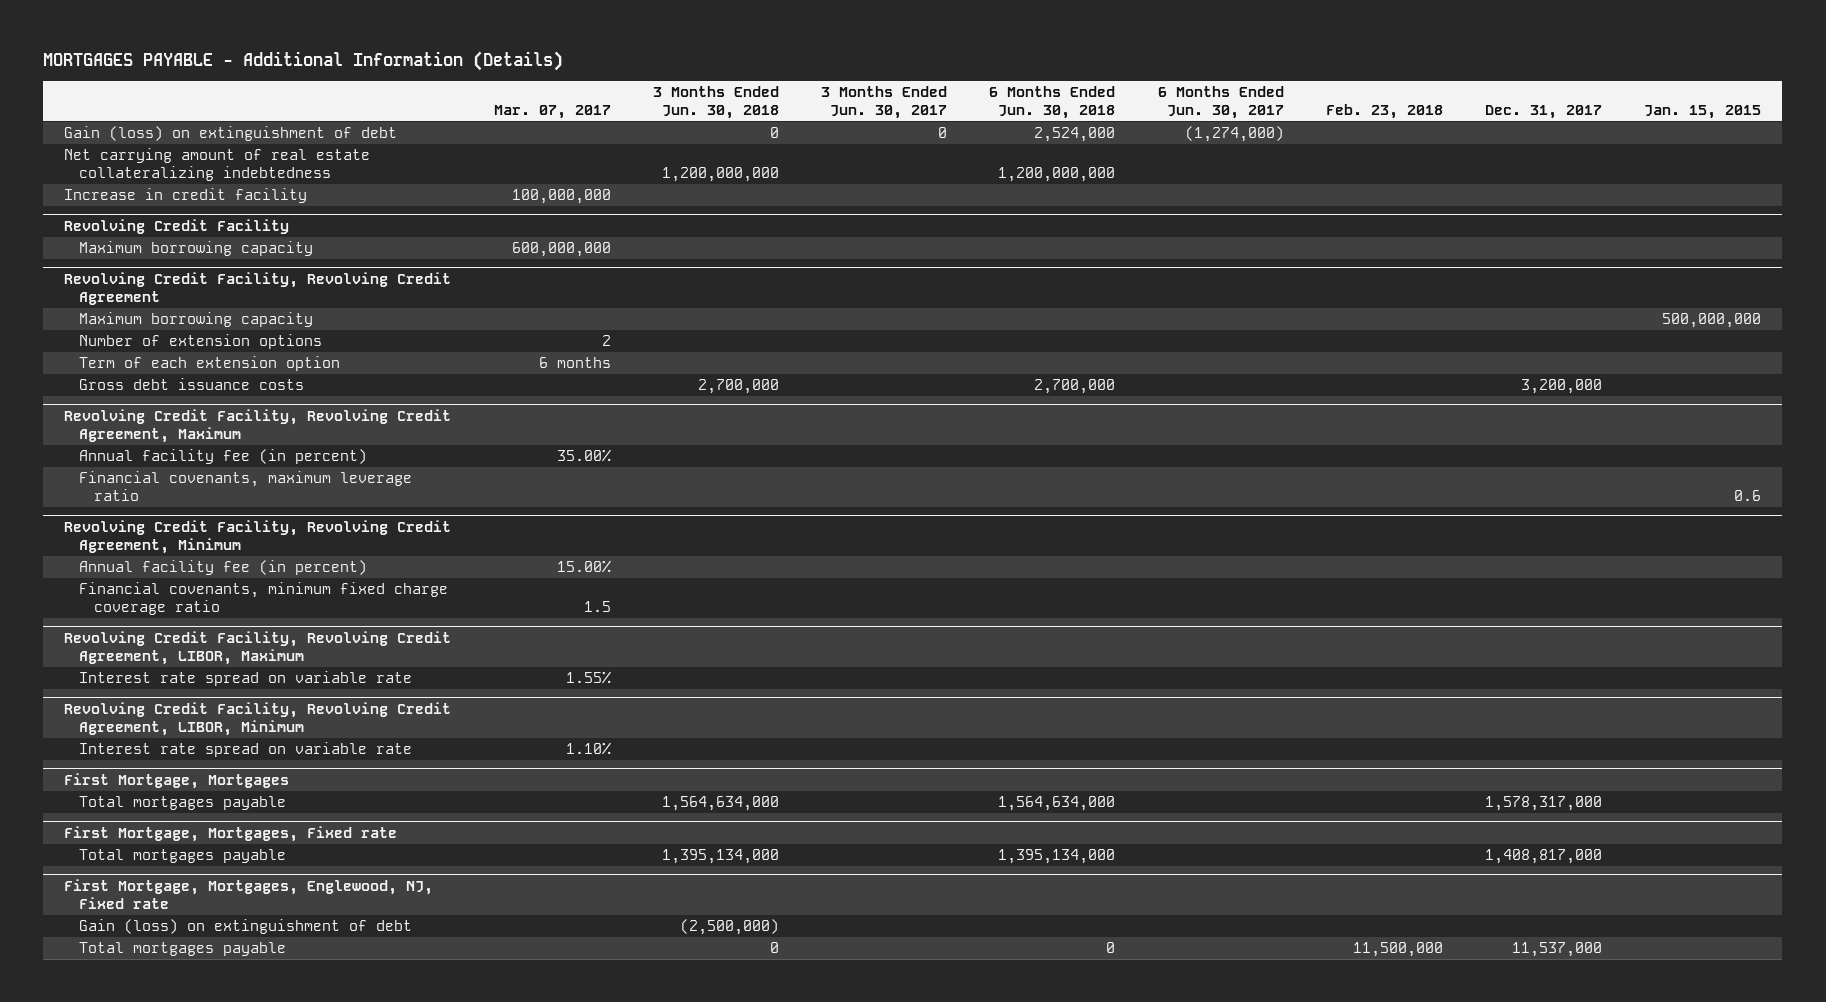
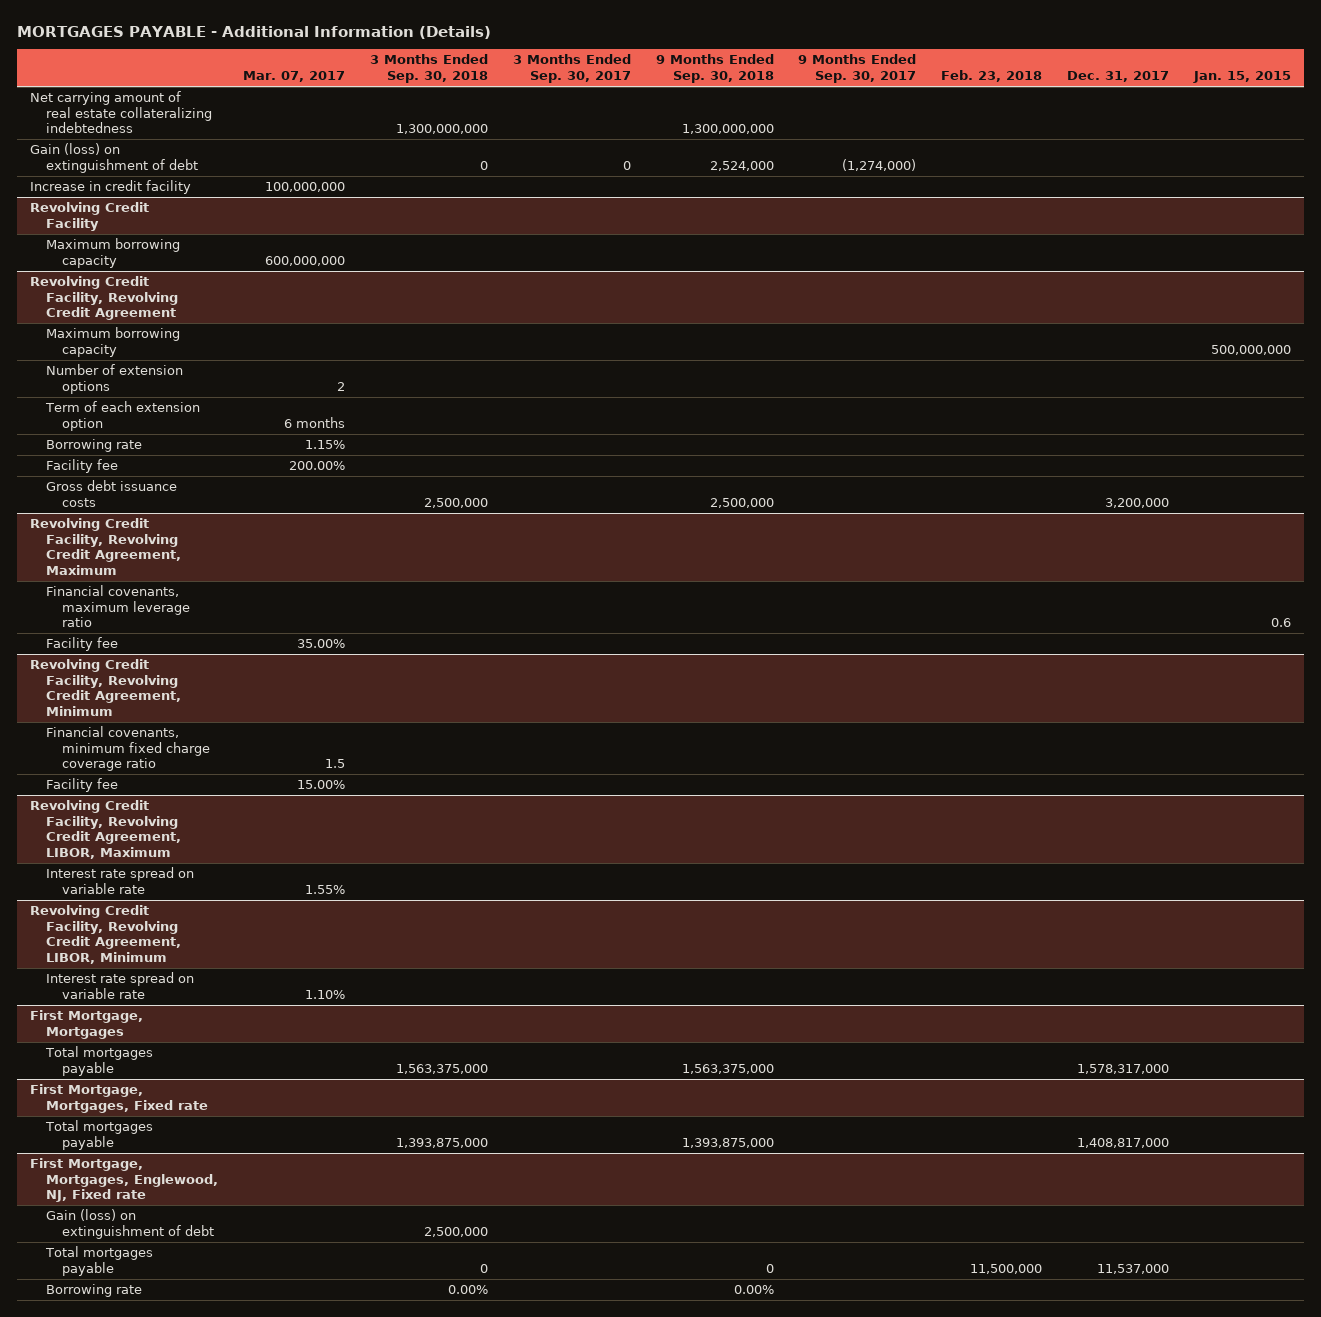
[652,86,779,119] 3 Months Ended Jun. 30, 2018 -> none
[821,86,948,119] 3 Months Ended Jun. 30, 2017 -> none
[989,86,1116,119] 6 Months Ended Jun. 30, 2018 -> none
[1157,86,1284,119] 6 Months Ended Jun. 30, 2017 -> none
none -> [369,54,488,83] 3 Months Ended Sep. 30, 2018
none -> [512,54,631,83] 3 Months Ended Sep. 30, 2017
none -> [655,54,774,83] 9 Months Ended Sep. 30, 2018
none -> [798,54,917,83] 9 Months Ended Sep. 30, 2017
[64,126,398,142] Gain (loss) on extinguishment of debt -> [29,143,198,173] Gain (loss) on extinguishment of debt
none -> [45,439,142,453] Borrowing rate
none -> [45,459,118,474] Facility fee
[79,449,368,465] Annual facility fee (in percent) -> none
none -> [45,637,118,652] Facility fee
[79,560,368,576] Annual facility fee (in percent) -> none
none -> [45,778,118,793] Facility fee
none -> [45,1284,142,1298] Borrowing rate

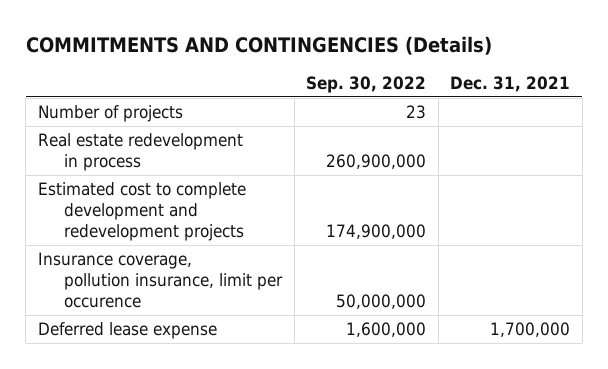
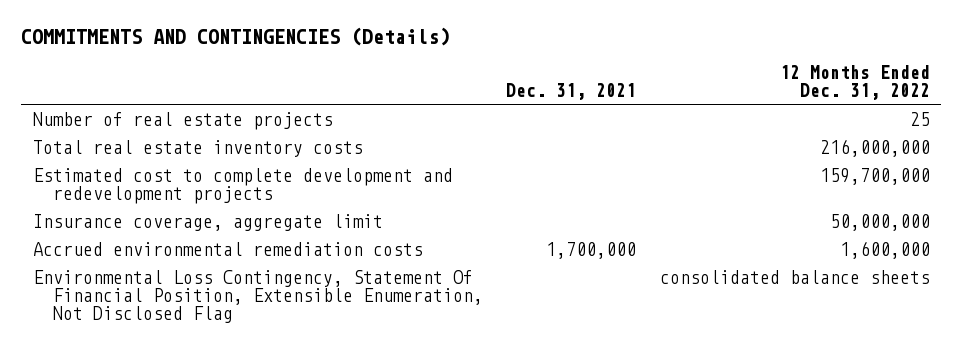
[306,76,427,94] Sep. 30, 2022 -> none
none -> [779,64,930,100] 12 Months Ended Dec. 31, 2022
[37,133,243,172] Real estate redevelopment in process -> none
[37,105,183,123] Number of projects -> [33,111,334,130] Number of real estate projects
none -> [33,139,364,157] Total real estate inventory costs
[37,252,284,309] Insurance coverage, pollution insurance, limit per occurence -> [33,213,384,231] Insurance coverage, aggregate limit
[37,322,217,340] Deferred lease expense -> [33,241,424,256] Accrued environmental remediation costs
none -> [33,269,484,323] Environmental Loss Contingency, Statement Of Financial Position, Extensible Enumeration, Not Disclosed Flag

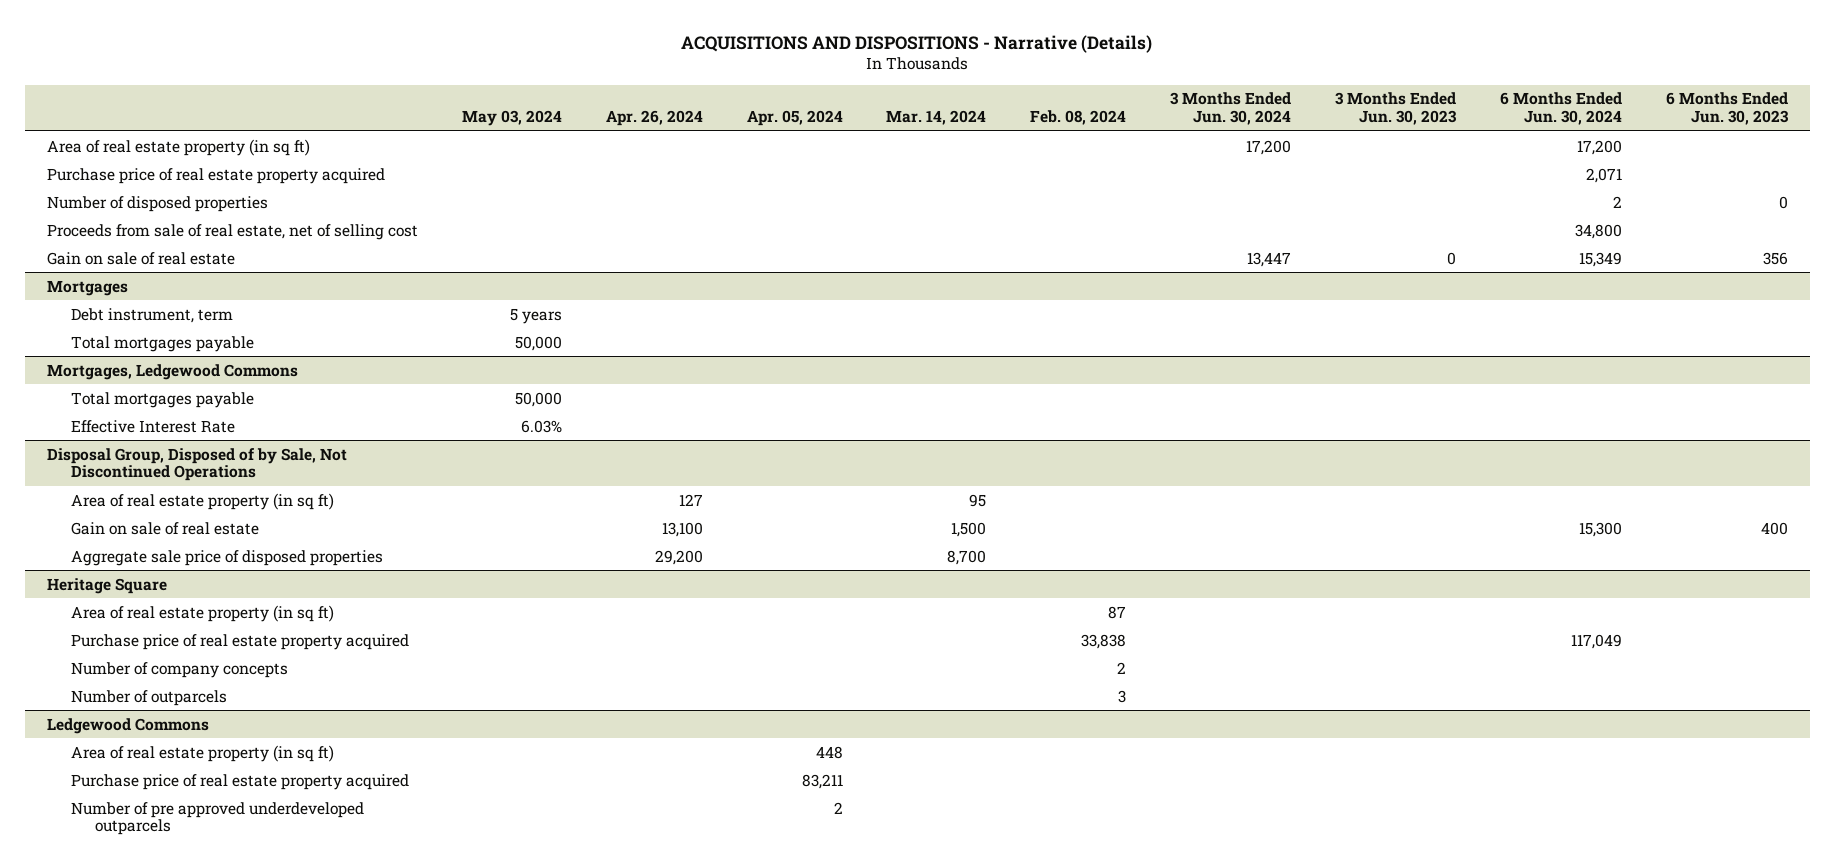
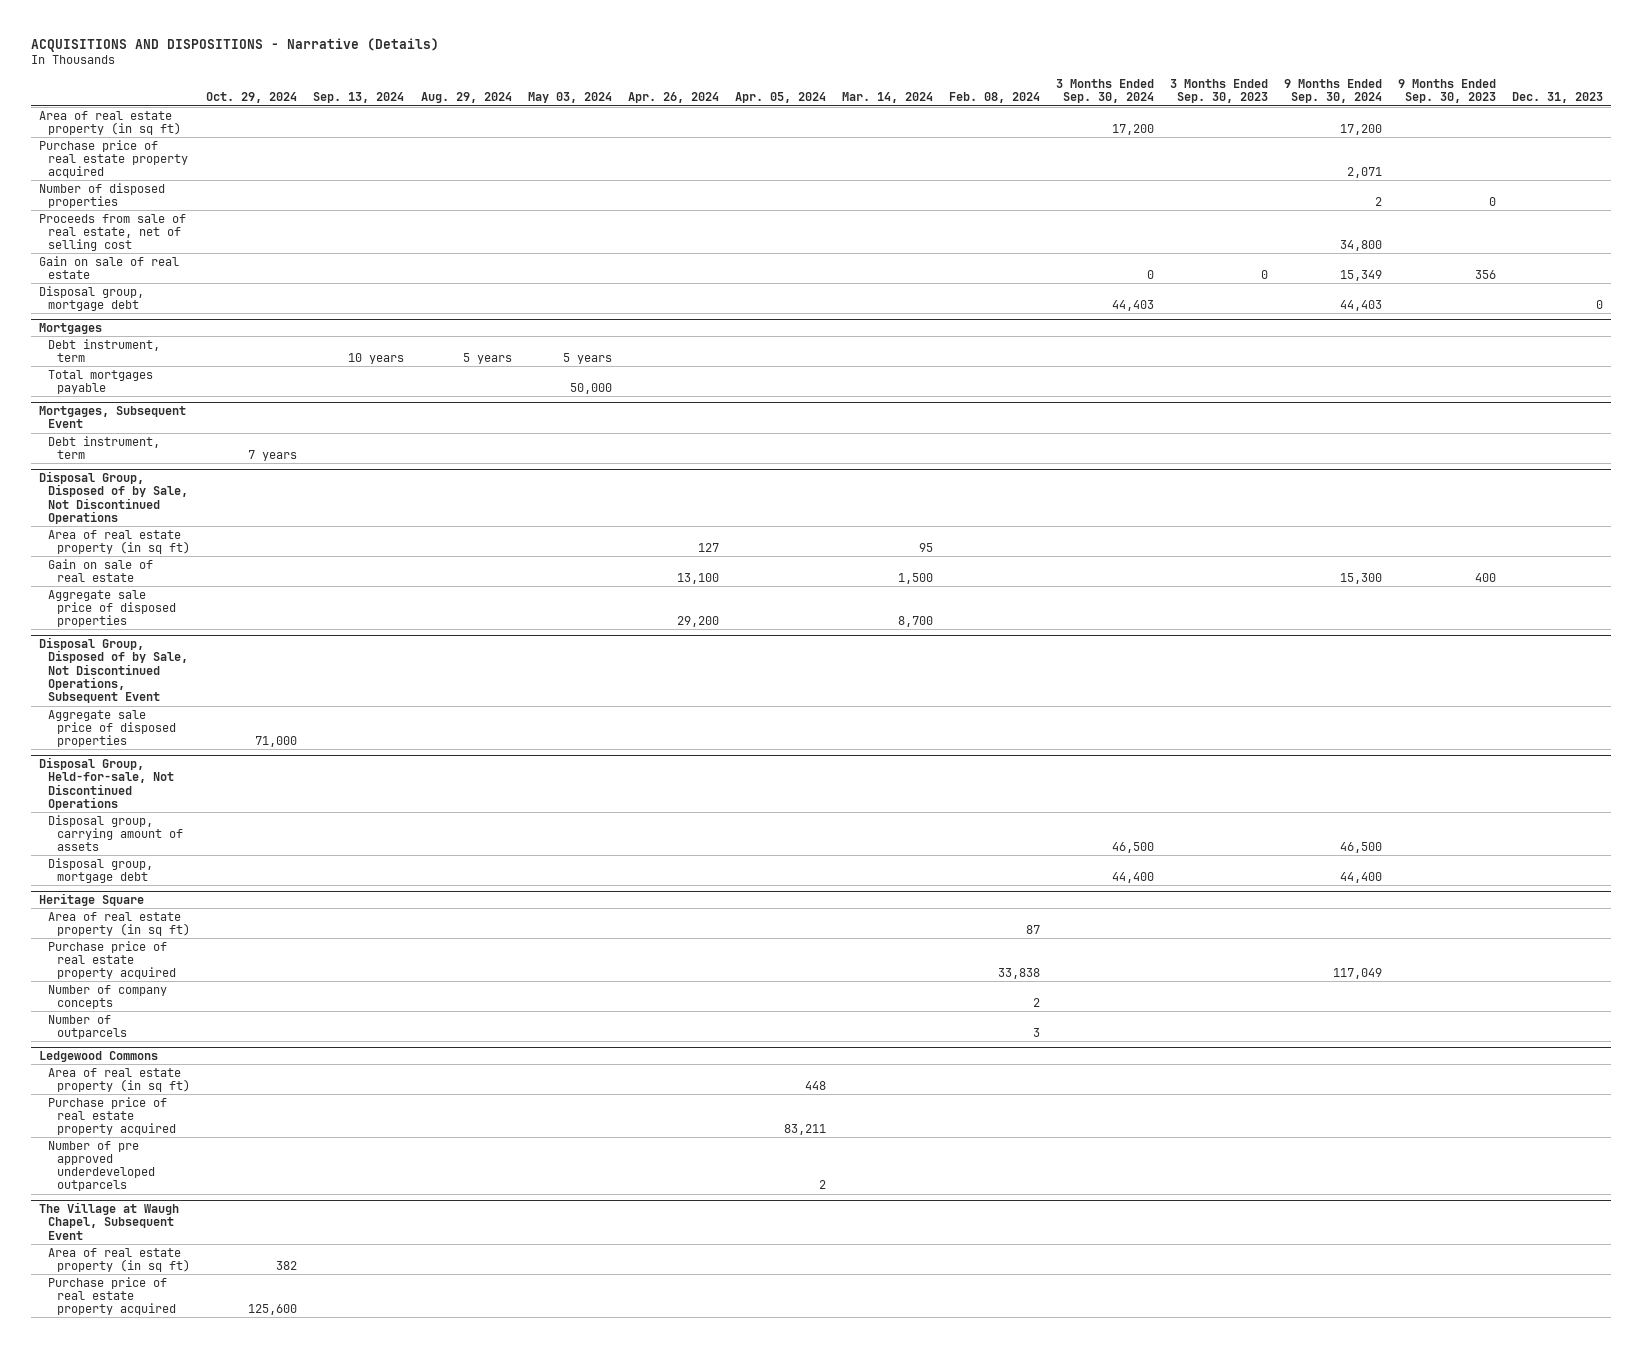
[1170,92,1292,126] 3 Months Ended Jun. 30, 2024 -> none
[1334,92,1457,126] 3 Months Ended Jun. 30, 2023 -> none
[1499,92,1622,126] 6 Months Ended Jun. 30, 2024 -> none
[1665,92,1789,126] 6 Months Ended Jun. 30, 2023 -> none
none -> [206,92,298,104] Oct. 29, 2024
none -> [313,92,405,104] Sep. 13, 2024
none -> [420,92,512,104] Aug. 29, 2024
none -> [1055,78,1154,104] 3 Months Ended Sep. 30, 2024
none -> [1169,78,1268,104] 3 Months Ended Sep. 30, 2023
none -> [1283,78,1382,104] 9 Months Ended Sep. 30, 2024
none -> [1398,78,1497,104] 9 Months Ended Sep. 30, 2023
none -> [1512,92,1604,104] Dec. 31, 2023
none -> [39,285,145,311] Disposal group, mortgage debt
[46,363,298,380] Mortgages, Ledgewood Commons -> none
[71,391,255,408] Total mortgages payable -> none
[71,419,236,433] Effective Interest Rate -> none
none -> [39,406,187,429] Mortgages, Subsequent Event
none -> [48,435,161,459] Debt instrument, term
none -> [39,637,189,704] Disposal Group, Disposed of by Sale, Not Discontinued Operations, Subsequent Event
none -> [48,709,177,748] Aggregate sale price of disposed properties
none -> [39,757,175,811] Disposal Group, Held-for-sale, Not Discontinued Operations
none -> [48,814,184,852] Disposal group, carrying amount of assets
none -> [48,857,154,883] Disposal group, mortgage debt
none -> [39,1202,180,1240] The Village at Waugh Chapel, Subsequent Event
none -> [48,1247,191,1272] Area of real estate property (in sq ft)
none -> [48,1276,177,1316] Purchase price of real estate property acquired

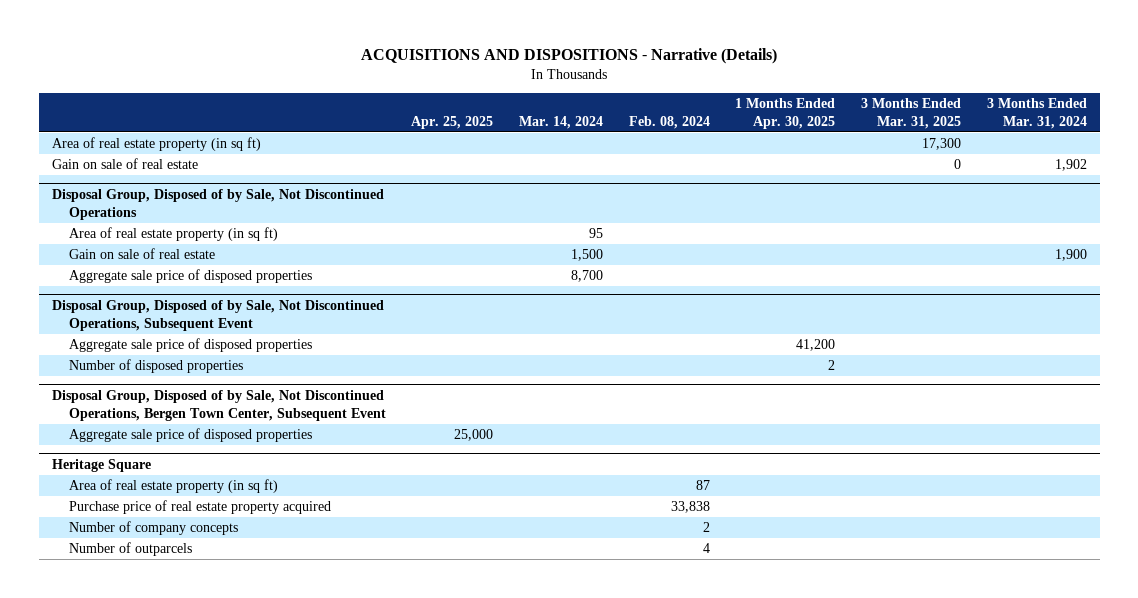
[206,92,298,104] Oct. 29, 2024 -> none
[313,92,405,104] Sep. 13, 2024 -> none
[420,92,512,104] Aug. 29, 2024 -> none
[527,92,612,104] May 03, 2024 -> none
[627,92,719,104] Apr. 26, 2024 -> none
[734,92,826,104] Apr. 05, 2024 -> none
[1055,78,1154,104] 3 Months Ended Sep. 30, 2024 -> none
[1169,78,1268,104] 3 Months Ended Sep. 30, 2023 -> none
[1283,78,1382,104] 9 Months Ended Sep. 30, 2024 -> none
[1398,78,1497,104] 9 Months Ended Sep. 30, 2023 -> none
[1512,92,1604,104] Dec. 31, 2023 -> none
none -> [411,115,494,129] Apr. 25, 2025
none -> [735,98,836,129] 1 Months Ended Apr. 30, 2025
none -> [861,98,962,129] 3 Months Ended Mar. 31, 2025
none -> [986,98,1087,129] 3 Months Ended Mar. 31, 2024
[39,139,189,179] Purchase price of real estate property acquired -> none
[39,182,166,208] Number of disposed properties -> none
[39,213,187,252] Proceeds from sale of real estate, net of selling cost -> none
[39,285,145,311] Disposal group, mortgage debt -> none
[39,323,103,335] Mortgages -> none
[48,338,161,362] Debt instrument, term -> none
[48,369,154,394] Total mortgages payable -> none
[39,406,187,429] Mortgages, Subsequent Event -> none
[48,435,161,459] Debt instrument, term -> none
[39,757,175,811] Disposal Group, Held-for-sale, Not Discontinued Operations -> none
[48,814,184,852] Disposal group, carrying amount of assets -> none
[48,857,154,883] Disposal group, mortgage debt -> none
none -> [68,359,243,374] Number of disposed properties
none -> [51,389,386,421] Disposal Group, Disposed of by Sale, Not Discontinued Operations, Bergen Town Center, Subsequent Event
none -> [68,428,312,443] Aggregate sale price of disposed properties
[39,1051,159,1063] Ledgewood Commons -> none
[48,1067,191,1092] Area of real estate property (in sq ft) -> none
[48,1096,177,1136] Purchase price of real estate property acquired -> none
[48,1140,156,1192] Number of pre approved underdeveloped outparcels -> none
[39,1202,180,1240] The Village at Waugh Chapel, Subsequent Event -> none
[48,1247,191,1272] Area of real estate property (in sq ft) -> none
[48,1276,177,1316] Purchase price of real estate property acquired -> none
[1032,1027,1040,1037] 3 -> [702,543,710,554] 4

